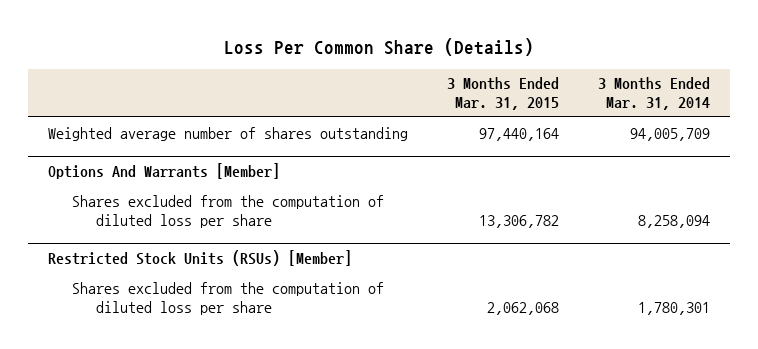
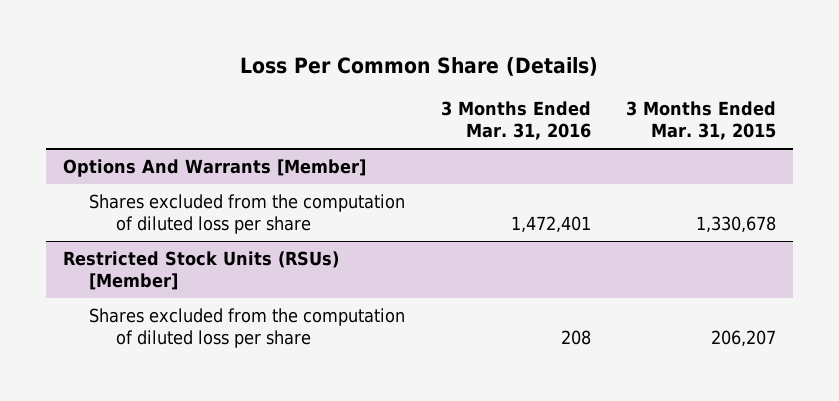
[598,77,711,111] 3 Months Ended Mar. 31, 2014 -> none
none -> [440,101,591,140] 3 Months Ended Mar. 31, 2016
[47,126,408,141] Weighted average number of shares outstanding -> none
[478,214,559,228] 13,306,782 -> [695,215,776,233] 1,330,678
[486,301,559,315] 2,062,068 -> [710,329,776,347] 206,207

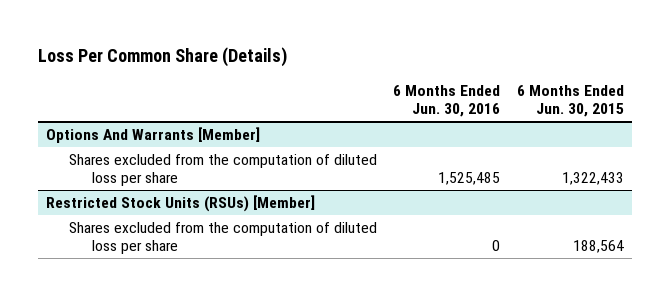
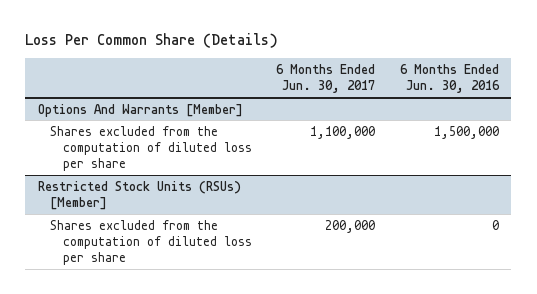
[516,84,624,118] 6 Months Ended Jun. 30, 2015 -> none
none -> [276,63,376,94] 6 Months Ended Jun. 30, 2017
[438,172,501,186] 1,525,485 -> [433,125,499,139] 1,500,000

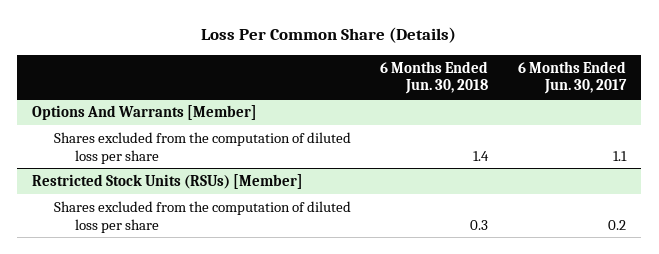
[399,63,500,94] 6 Months Ended Jun. 30, 2016 -> none
none -> [380,60,489,95] 6 Months Ended Jun. 30, 2018
[310,125,376,139] 1,100,000 -> [613,150,628,161] 1.1
[325,219,376,233] 200,000 -> [608,219,627,230] 0.2

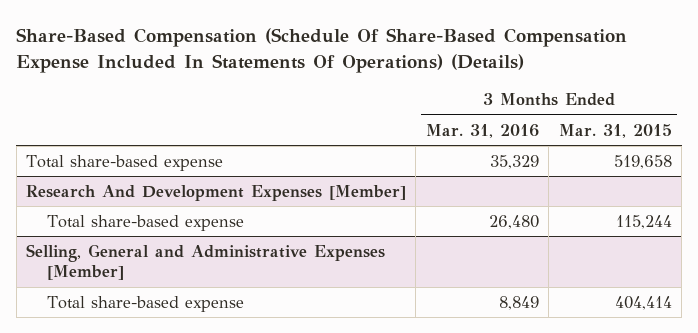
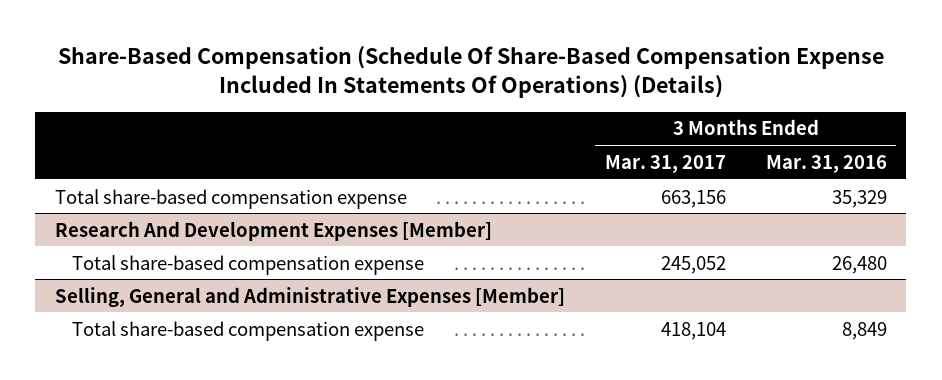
[558,123,672,138] Mar. 31, 2015 -> none
none -> [604,154,726,173] Mar. 31, 2017
[26,154,224,171] Total share-based expense -> [55,188,408,209] Total share-based compensation expense
[46,214,244,231] Total share-based expense -> [72,254,425,275] Total share-based compensation expense
[46,295,244,312] Total share-based expense -> [72,320,425,341] Total share-based compensation expense

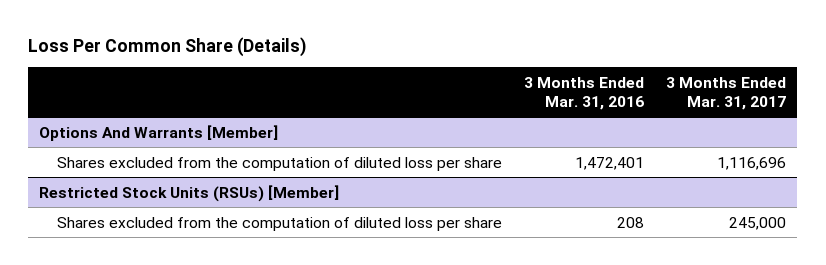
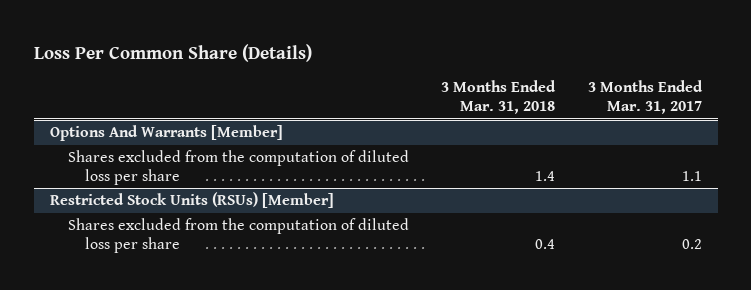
[523,76,644,110] 3 Months Ended Mar. 31, 2016 -> none
none -> [441,80,557,115] 3 Months Ended Mar. 31, 2018
[717,156,787,170] 1,116,696 -> [681,171,702,182] 1.1
[729,216,787,230] 245,000 -> [681,239,702,250] 0.2

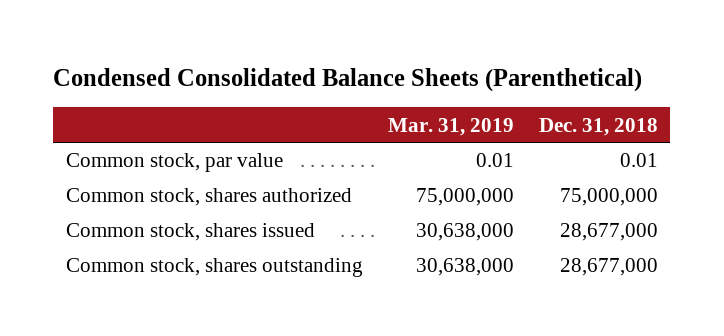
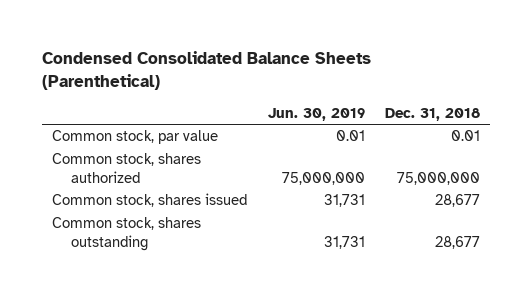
[387,117,514,136] Mar. 31, 2019 -> none
none -> [267,107,365,121] Jun. 30, 2019
[559,223,658,242] 28,677,000 -> [435,194,481,208] 28,677
[559,258,658,277] 28,677,000 -> [435,235,481,249] 28,677

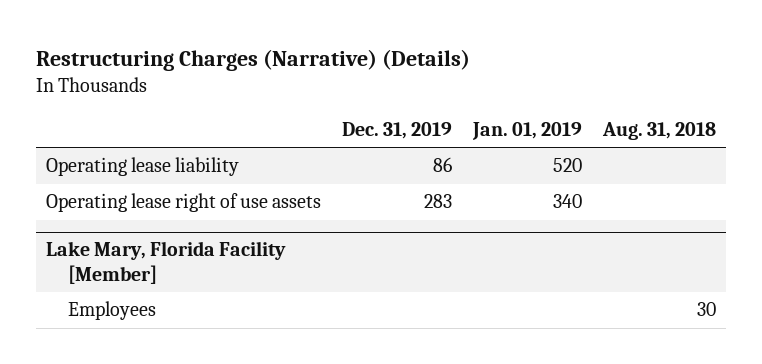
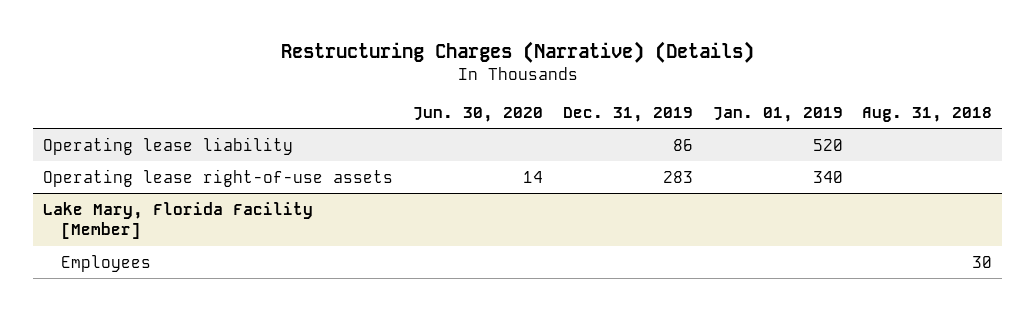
none -> [412,106,543,122] Jun. 30, 2020
[46,193,322,213] Operating lease right of use assets -> [43,168,394,187] Operating lease right-of-use assets

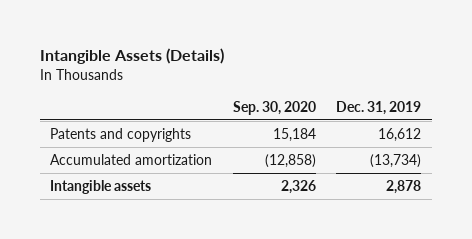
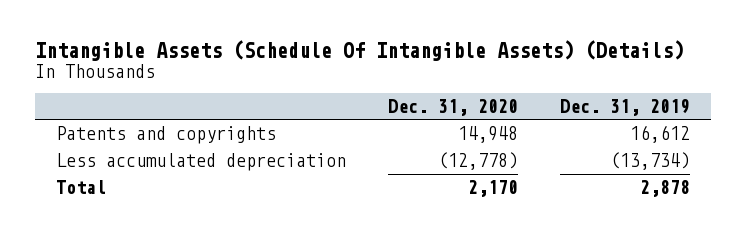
[39,48,224,65] Intangible Assets (Details) -> [34,39,684,61] Intangible Assets (Schedule Of Intangible Assets) (Details)
[232,100,316,115] Sep. 30, 2020 -> none
none -> [387,99,518,117] Dec. 31, 2020
[50,154,213,166] Accumulated amortization -> [55,153,346,172] Less accumulated depreciation
[50,180,152,195] Intangible assets -> [55,180,106,195] Total

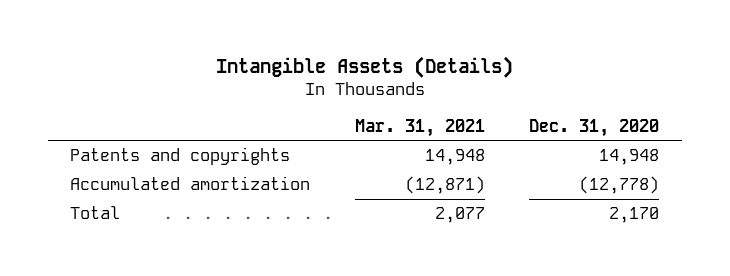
[34,39,684,61] Intangible Assets (Schedule Of Intangible Assets) (Details) -> [215,56,513,79] Intangible Assets (Details)
[560,99,691,117] Dec. 31, 2019 -> none
none -> [354,118,485,137] Mar. 31, 2021
[55,153,346,172] Less accumulated depreciation -> [70,176,311,191] Accumulated amortization

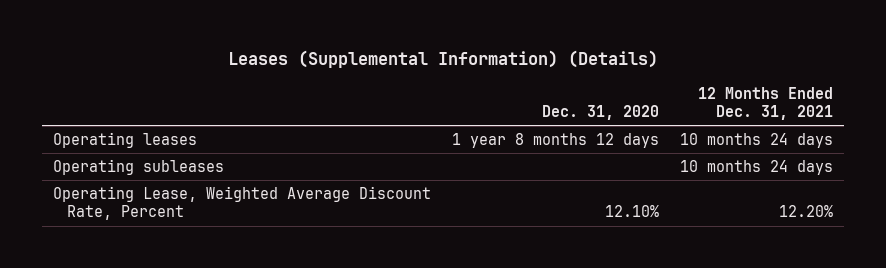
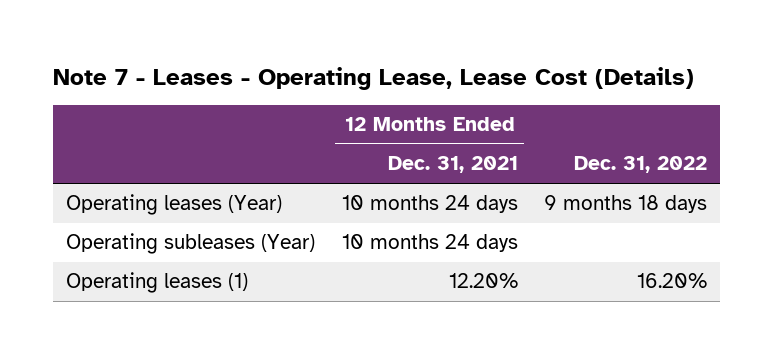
[228,50,659,69] Leases (Supplemental Information) (Details) -> [52,66,694,90] Note 7 - Leases - Operating Lease, Lease Cost (Details)
[542,105,660,121] Dec. 31, 2020 -> none
none -> [573,156,707,174] Dec. 31, 2022
[52,132,197,149] Operating leases -> [66,194,283,216] Operating leases (Year)
[52,159,224,176] Operating subleases -> [66,233,316,255] Operating subleases (Year)
[52,186,431,221] Operating Lease, Weighted Average Discount Rate, Percent -> [66,272,249,294] Operating leases (1)

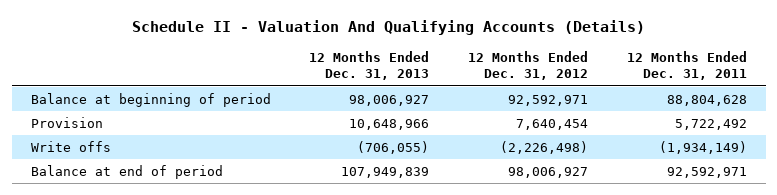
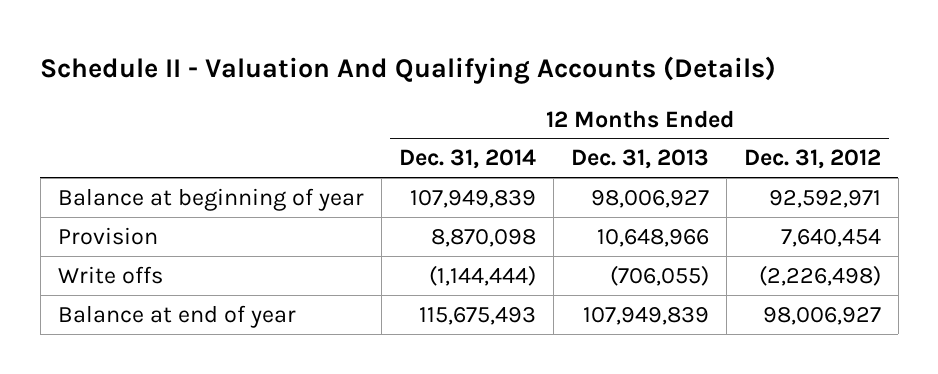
[626,51,747,81] 12 Months Ended Dec. 31, 2011 -> none
none -> [398,149,536,170] Dec. 31, 2014
[30,92,271,107] Balance at beginning of period -> [57,187,364,211] Balance at beginning of year
[30,164,223,179] Balance at end of period -> [57,304,296,328] Balance at end of year

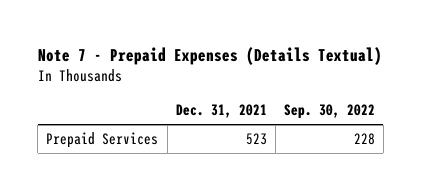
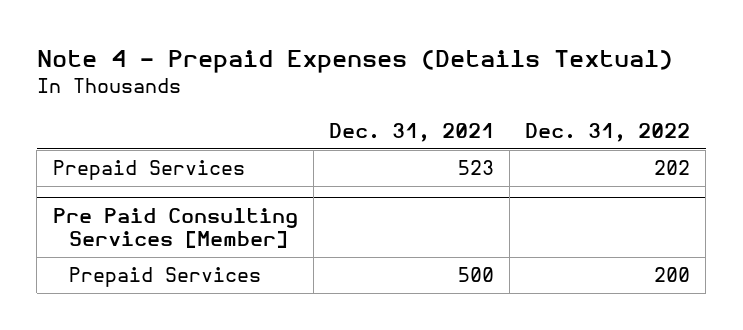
[37,46,382,65] Note 7 - Prepaid Expenses (Details Textual) -> [36,50,673,74] Note 4 - Prepaid Expenses (Details Textual)
[283,104,375,120] Sep. 30, 2022 -> none
none -> [525,123,691,143] Dec. 31, 2022
none -> [52,207,298,249] Pre Paid Consulting Services [Member]
none -> [69,267,262,288] Prepaid Services

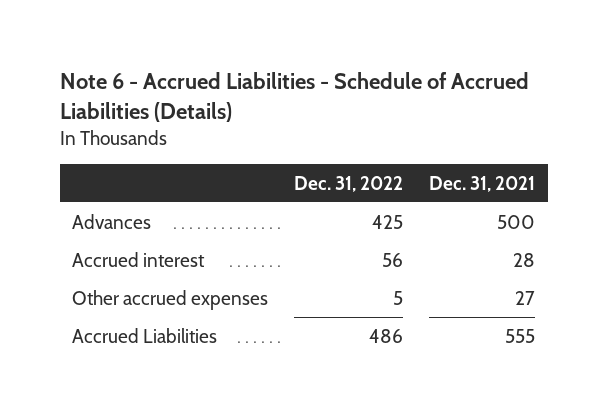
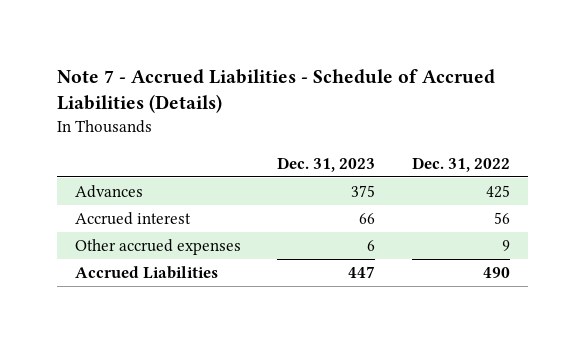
[59,72,529,123] Note 6 - Accrued Liabilities - Schedule of Accrued Liabilities (Details) -> [56,69,495,114] Note 7 - Accrued Liabilities - Schedule of Accrued Liabilities (Details)
[429,175,536,192] Dec. 31, 2021 -> none
none -> [277,156,376,172] Dec. 31, 2023
[393,290,404,305] 5 -> [501,240,510,252] 9
[369,328,404,343] 486 -> [482,267,510,279] 490

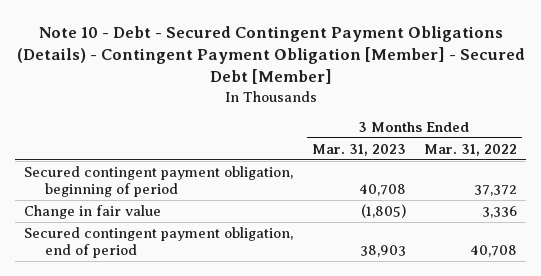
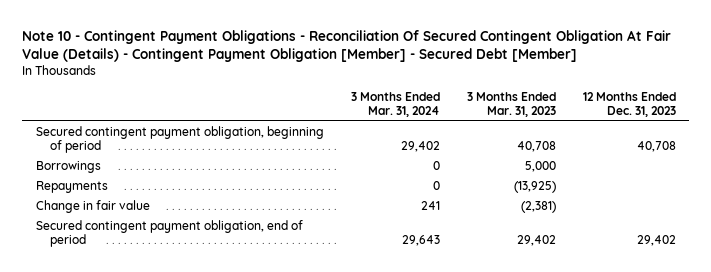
[16,25,525,85] Note 10 - Debt - Secured Contingent Payment Obligations (Details) - Contingent Payment Obligation [Member] - Secured Debt [Member] -> [22,29,672,62] Note 10 - Contingent Payment Obligations - Reconciliation Of Secured Contingent Obligation At Fair Value (Details) - Contingent Payment Obligation [Member] - Secured Debt [Member]
[423,143,517,156] Mar. 31, 2022 -> none
none -> [350,91,440,117] 3 Months Ended Mar. 31, 2024
none -> [582,91,676,117] 12 Months Ended Dec. 31, 2023
none -> [35,161,101,174] Borrowings
none -> [35,181,108,194] Repayments
[360,203,406,218] (1,805) -> [520,201,556,214] (2,381)
[359,244,406,257] 38,903 -> [516,234,556,246] 29,402

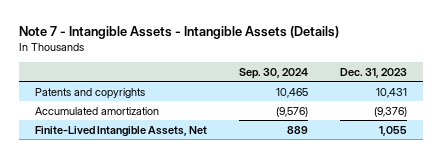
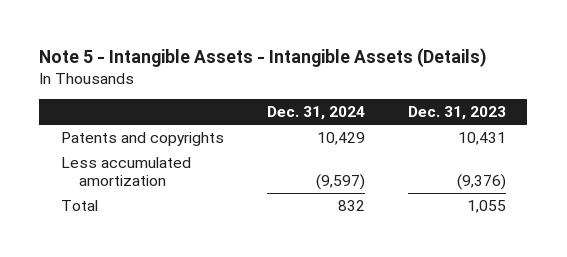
[18,26,339,40] Note 7 - Intangible Assets - Intangible Assets (Details) -> [39,48,488,68] Note 5 - Intangible Assets - Intangible Assets (Details)
[238,67,308,79] Sep. 30, 2024 -> none
none -> [266,106,365,121] Dec. 31, 2024
[34,106,159,115] Accumulated amortization -> [60,156,191,187] Less accumulated amortization
[34,125,207,137] Finite-Lived Intangible Assets, Net -> [60,199,98,211] Total

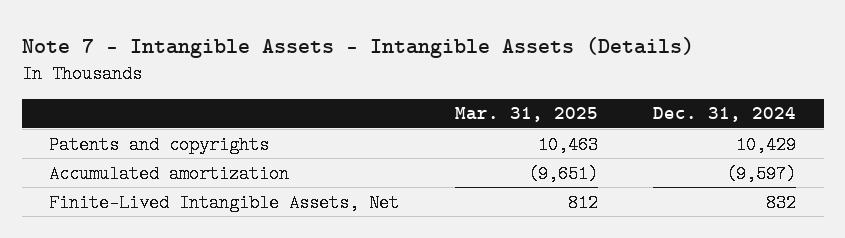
[39,48,488,68] Note 5 - Intangible Assets - Intangible Assets (Details) -> [21,36,694,58] Note 7 - Intangible Assets - Intangible Assets (Details)
[407,106,506,121] Dec. 31, 2023 -> none
none -> [454,107,598,123] Mar. 31, 2025
[60,156,191,187] Less accumulated amortization -> [49,164,290,183] Accumulated amortization
[60,199,98,211] Total -> [49,193,400,212] Finite-Lived Intangible Assets, Net

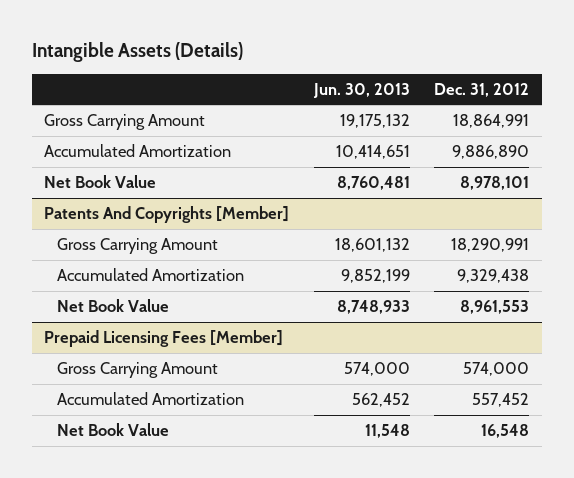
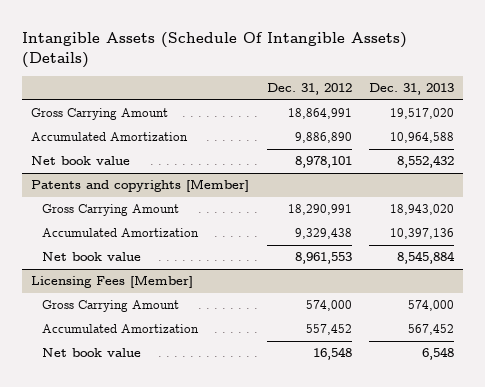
[31,42,243,63] Intangible Assets (Details) -> [22,31,408,68] Intangible Assets (Schedule Of Intangible Assets) (Details)
[312,82,410,98] Jun. 30, 2013 -> none
none -> [368,83,454,96] Dec. 31, 2013
[44,175,157,189] Net Book Value -> [31,156,131,166] Net book value
[44,206,290,224] Patents And Copyrights [Member] -> [31,179,250,193] Patents and copyrights [Member]
[57,299,170,313] Net Book Value -> [42,252,142,262] Net book value
[44,330,284,348] Prepaid Licensing Fees [Member] -> [31,275,194,289] Licensing Fees [Member]
[57,423,170,437] Net Book Value -> [42,348,142,358] Net book value

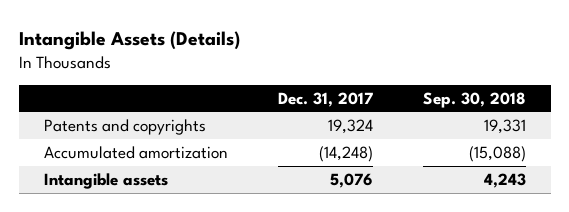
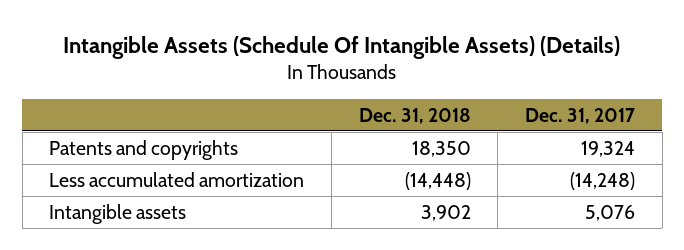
[18,30,240,50] Intangible Assets (Details) -> [63,35,621,59] Intangible Assets (Schedule Of Intangible Assets) (Details)
[422,91,526,108] Sep. 30, 2018 -> none
none -> [358,107,471,124] Dec. 31, 2018
[43,145,228,159] Accumulated amortization -> [49,171,305,187] Less accumulated amortization

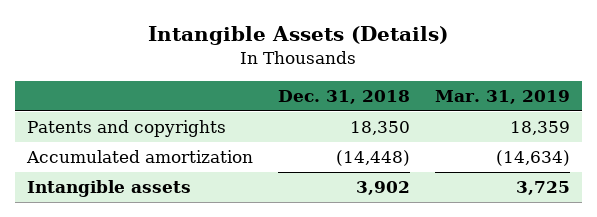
[63,35,621,59] Intangible Assets (Schedule Of Intangible Assets) (Details) -> [148,25,449,45] Intangible Assets (Details)
[524,107,635,124] Dec. 31, 2017 -> none
none -> [434,89,570,104] Mar. 31, 2019
[49,171,305,187] Less accumulated amortization -> [26,150,254,164] Accumulated amortization

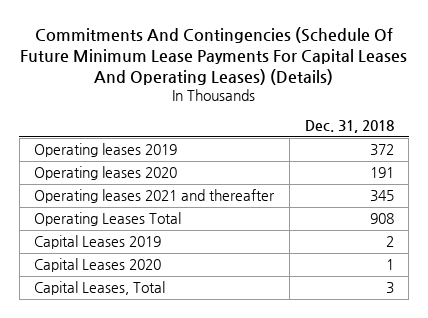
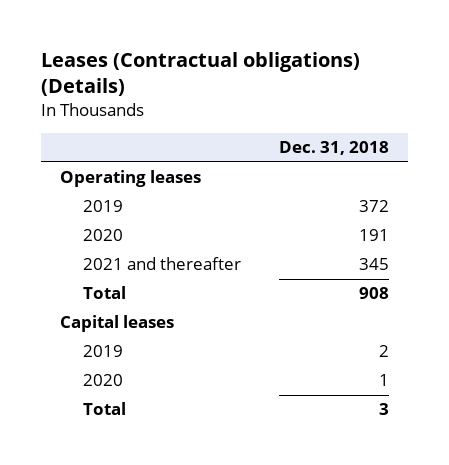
[20,27,408,85] Commitments And Contingencies (Schedule Of Future Minimum Lease Payments For Capital Leases And Operating Leases) (Details) -> [41,52,361,97] Leases (Contractual obligations) (Details)
none -> [60,170,202,188] Operating leases
[34,143,178,158] Operating leases 2019 -> [82,200,123,213] 2019
[34,166,178,181] Operating leases 2020 -> [82,229,123,242] 2020
[34,189,276,204] Operating leases 2021 and thereafter -> [82,257,241,271] 2021 and thereafter
[34,212,182,227] Operating Leases Total -> [82,286,126,300] Total
none -> [60,315,175,333] Capital leases
[34,235,162,250] Capital Leases 2019 -> [82,345,123,358] 2019
[34,258,162,273] Capital Leases 2020 -> [82,374,123,387] 2020
[34,281,166,296] Capital Leases, Total -> [82,402,126,416] Total

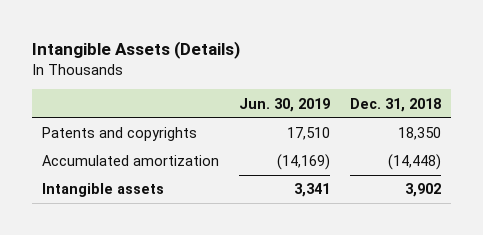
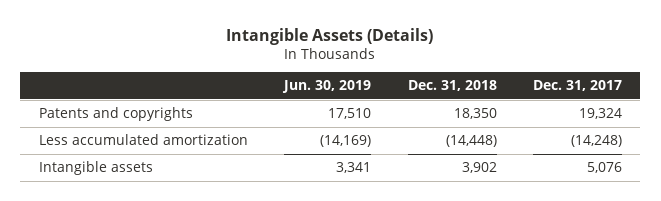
none -> [533,80,623,92] Dec. 31, 2017
[41,155,219,167] Accumulated amortization -> [38,133,248,145] Less accumulated amortization

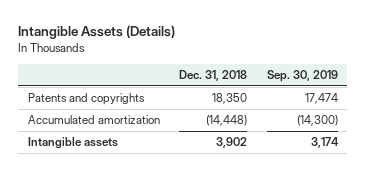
[282,80,372,94] Jun. 30, 2019 -> none
[533,80,623,92] Dec. 31, 2017 -> none
none -> [266,69,338,82] Sep. 30, 2019
[38,133,248,145] Less accumulated amortization -> [27,115,160,125] Accumulated amortization

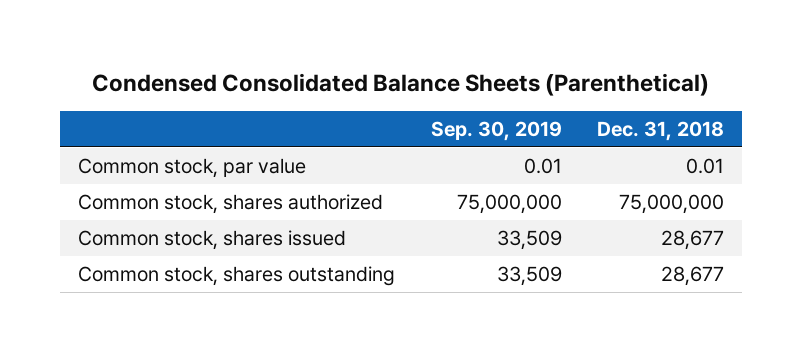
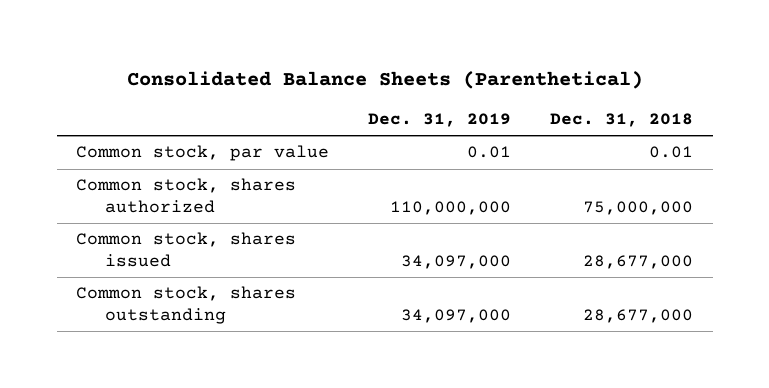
[92,73,710,97] Condensed Consolidated Balance Sheets (Parenthetical) -> [126,70,643,89] Consolidated Balance Sheets (Parenthetical)
[430,120,562,141] Sep. 30, 2019 -> none
none -> [368,113,512,128] Dec. 31, 2019
[661,229,725,250] 28,677 -> [583,255,694,270] 28,677,000
[661,265,725,286] 28,677 -> [583,309,694,324] 28,677,000

